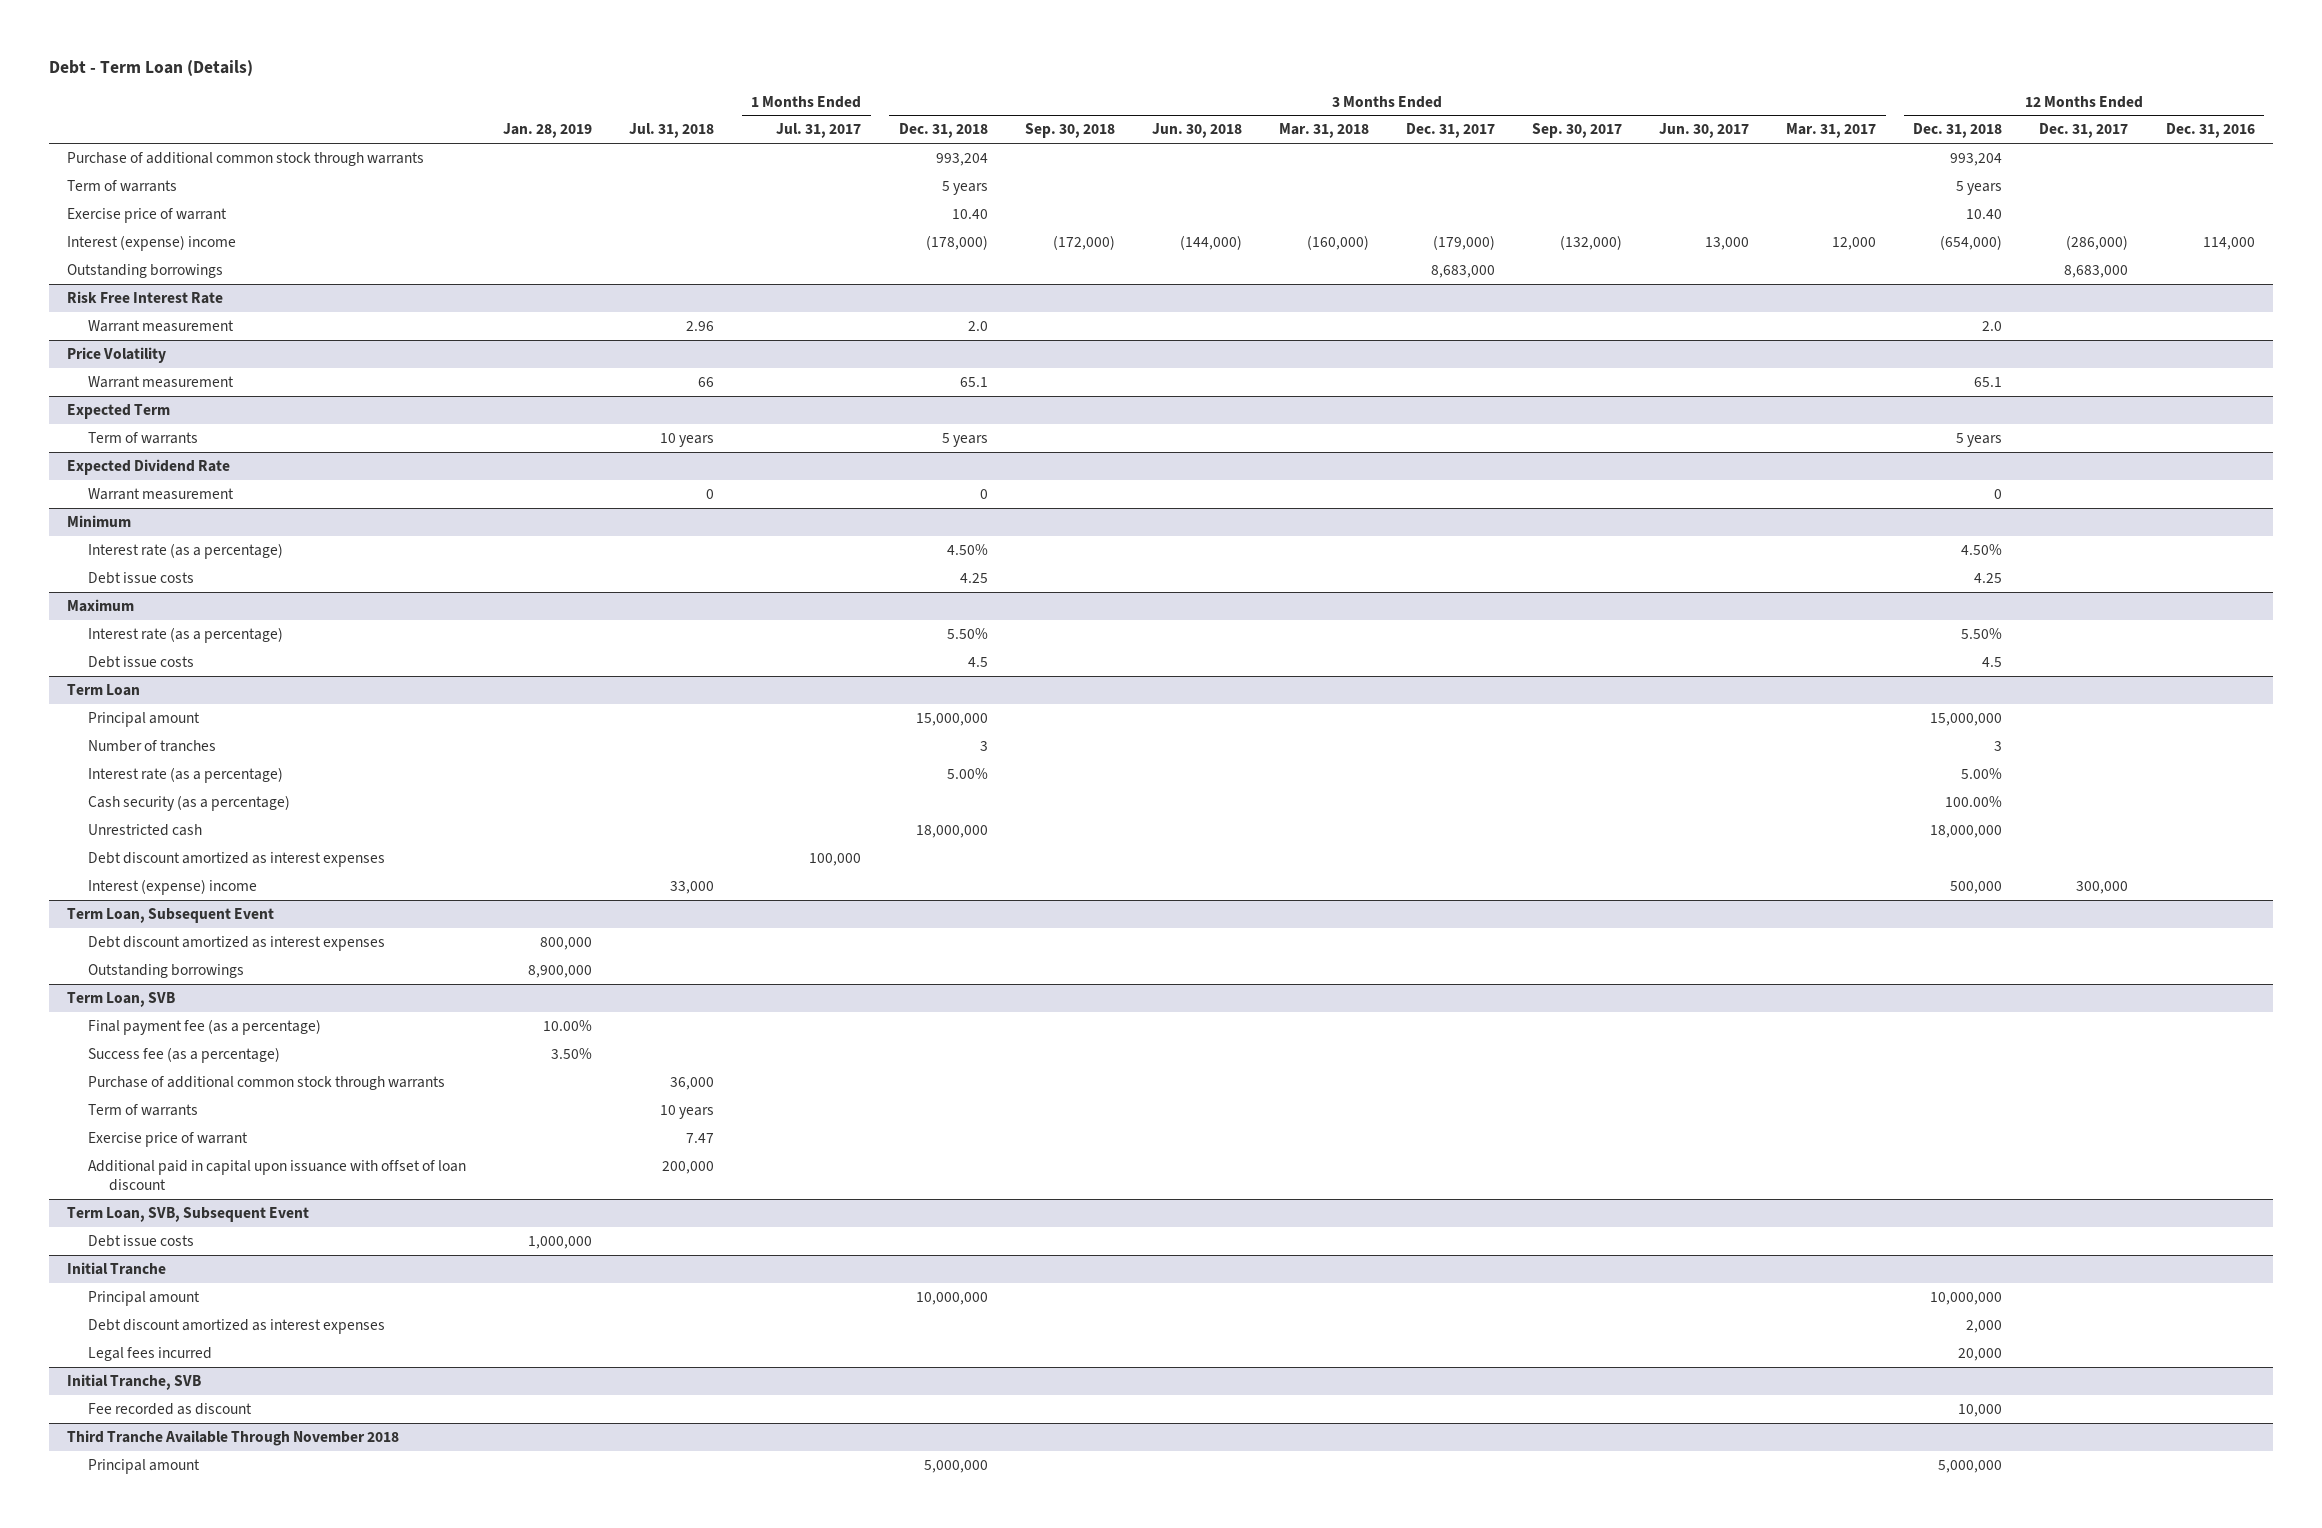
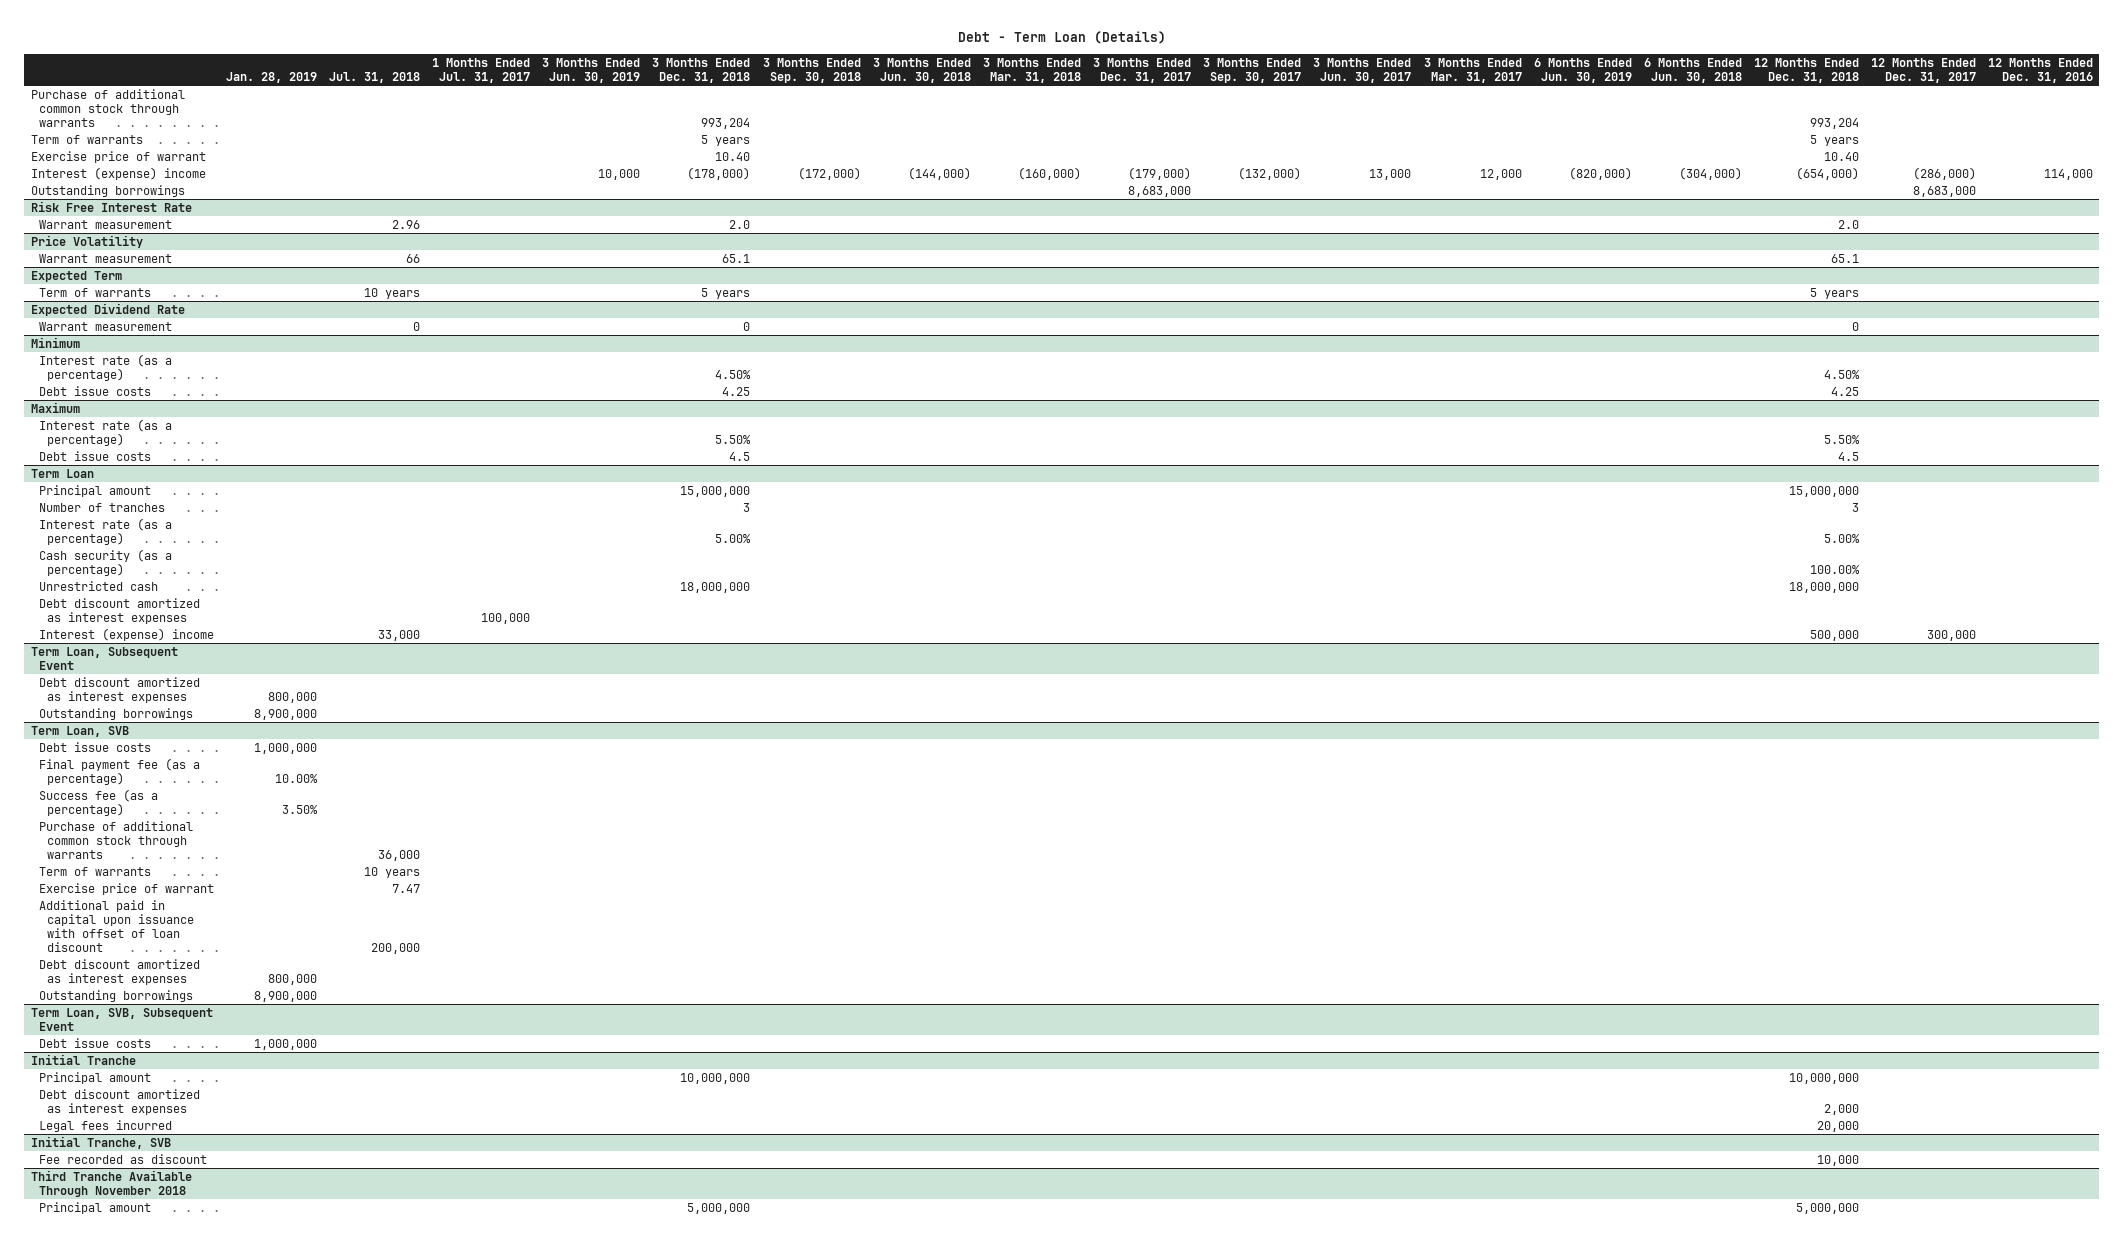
none -> [542,57,641,83] 3 Months Ended Jun. 30, 2019
none -> [1533,57,1632,83] 6 Months Ended Jun. 30, 2019
none -> [1643,57,1742,83] 6 Months Ended Jun. 30, 2018
none -> [38,741,151,752] Debt issue costs
none -> [38,958,200,985] Debt discount amortized as interest expenses
none -> [38,989,193,1002] Outstanding borrowings

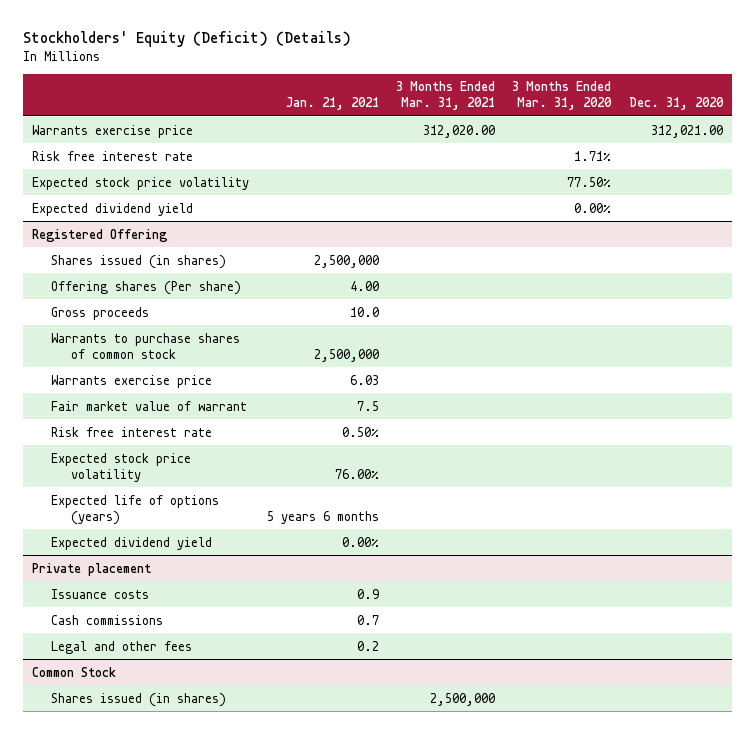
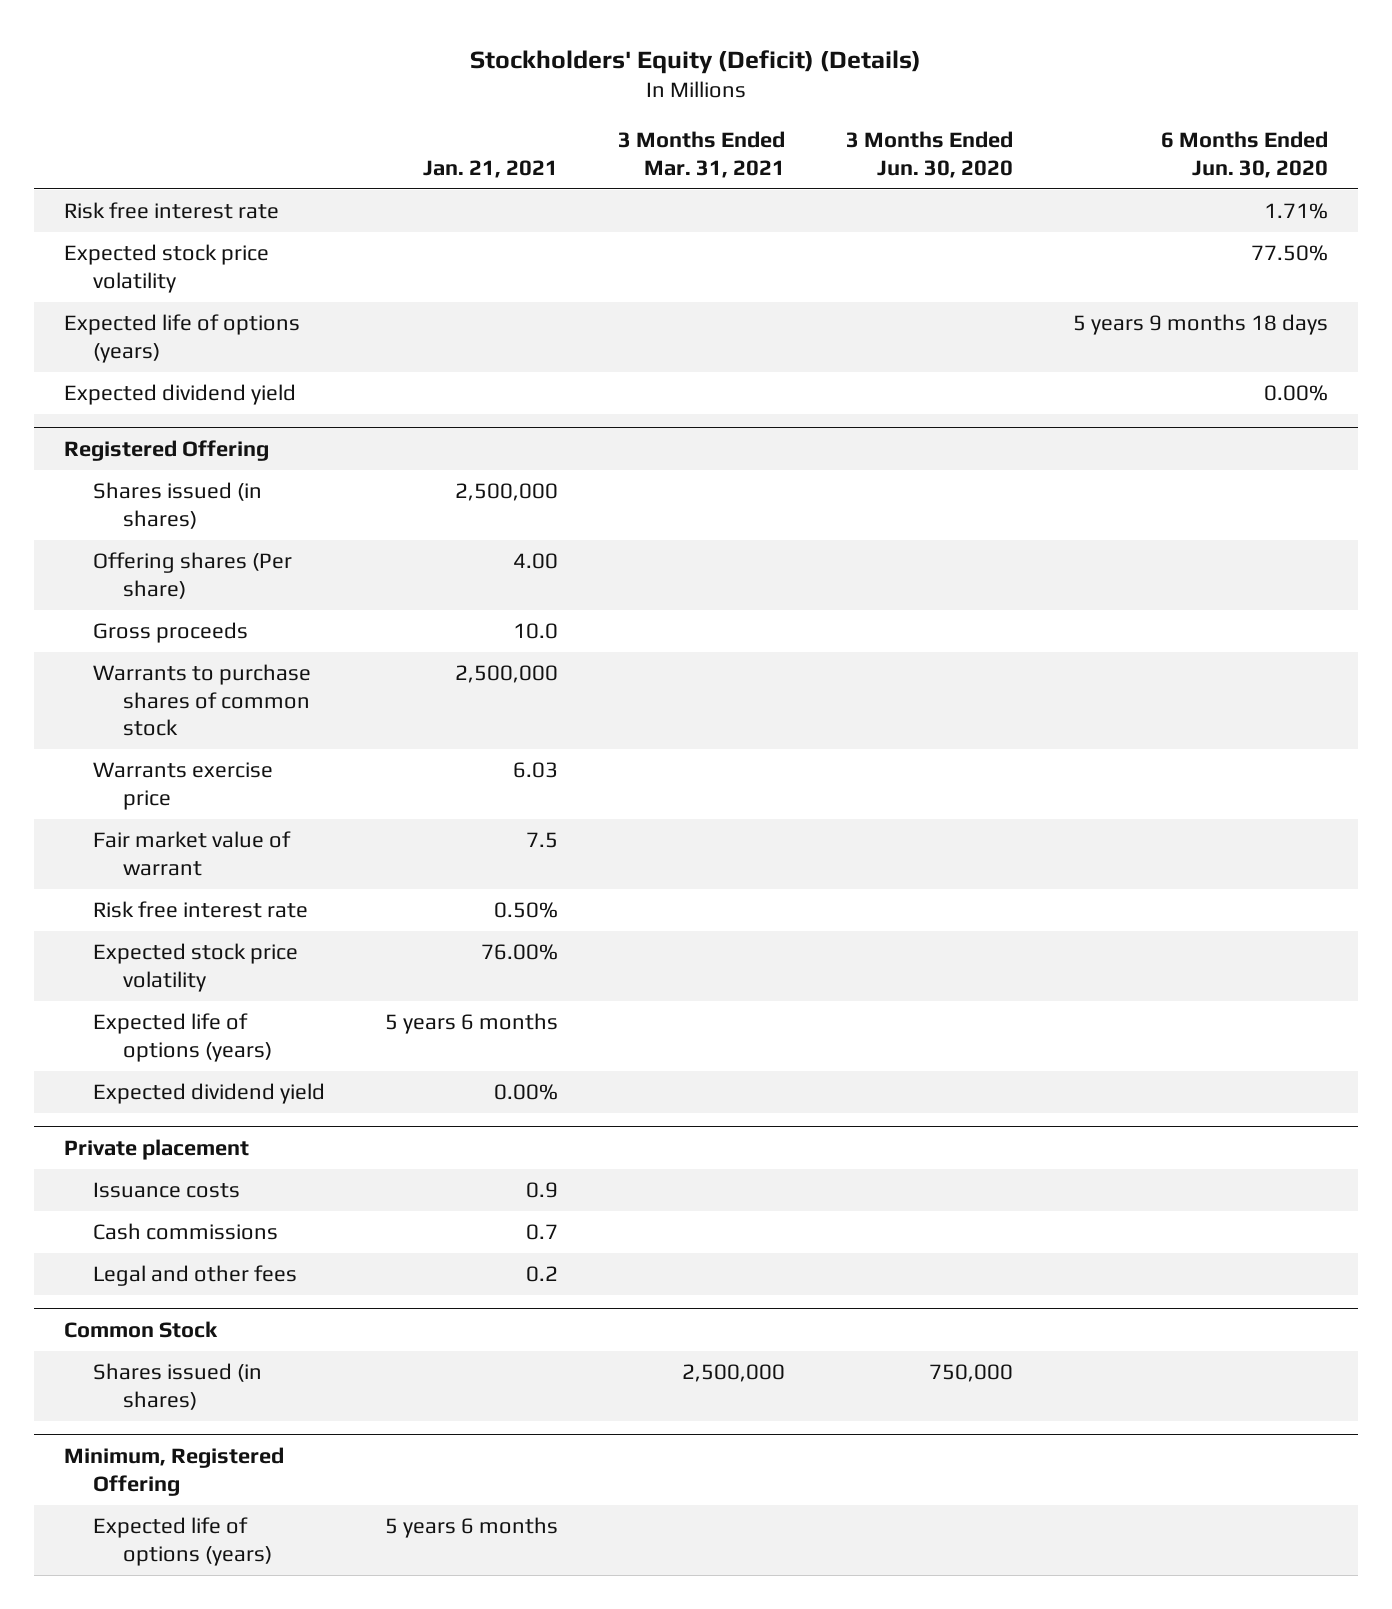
[512,81,613,111] 3 Months Ended Mar. 31, 2020 -> none
[628,97,724,111] Dec. 31, 2020 -> none
none -> [845,131,1013,178] 3 Months Ended Jun. 30, 2020
none -> [1160,131,1328,178] 6 Months Ended Jun. 30, 2020
[32,124,194,138] Warrants exercise price -> none
none -> [63,314,300,363] Expected life of options (years)
none -> [63,1447,284,1496] Minimum, Registered Offering
none -> [93,1517,272,1566] Expected life of options (years)

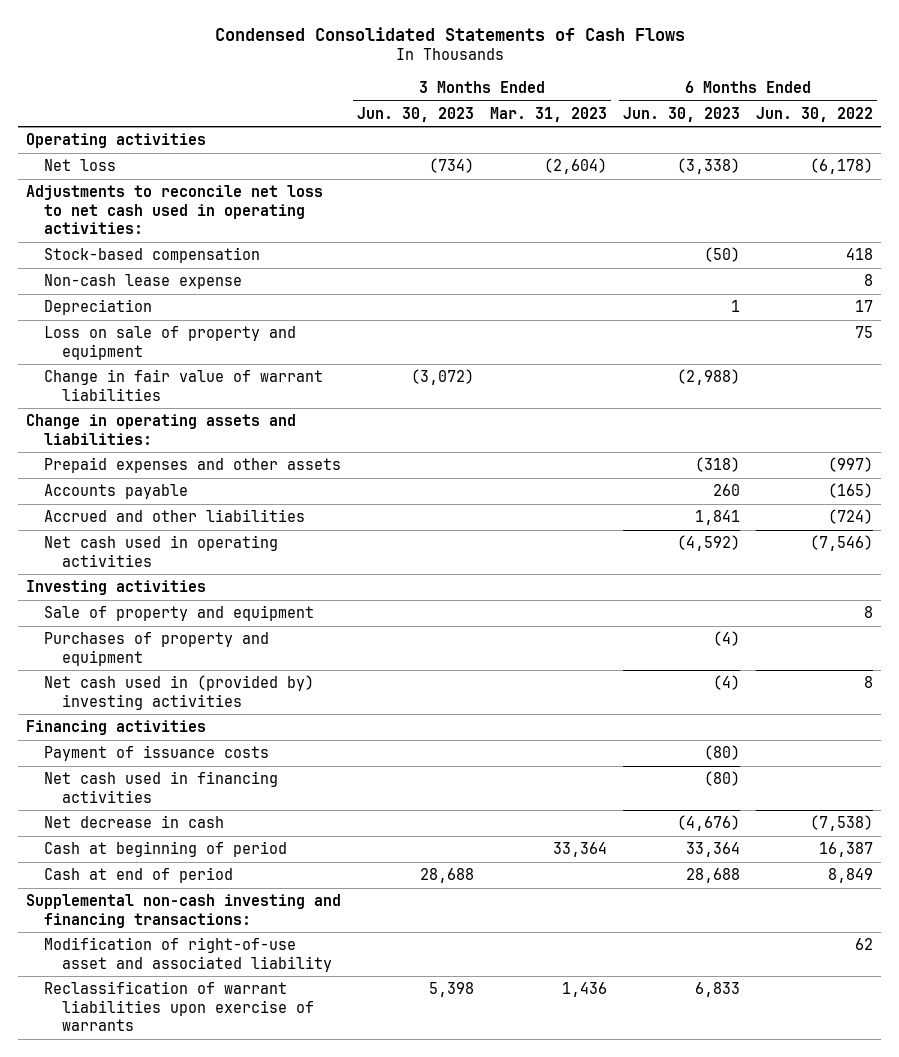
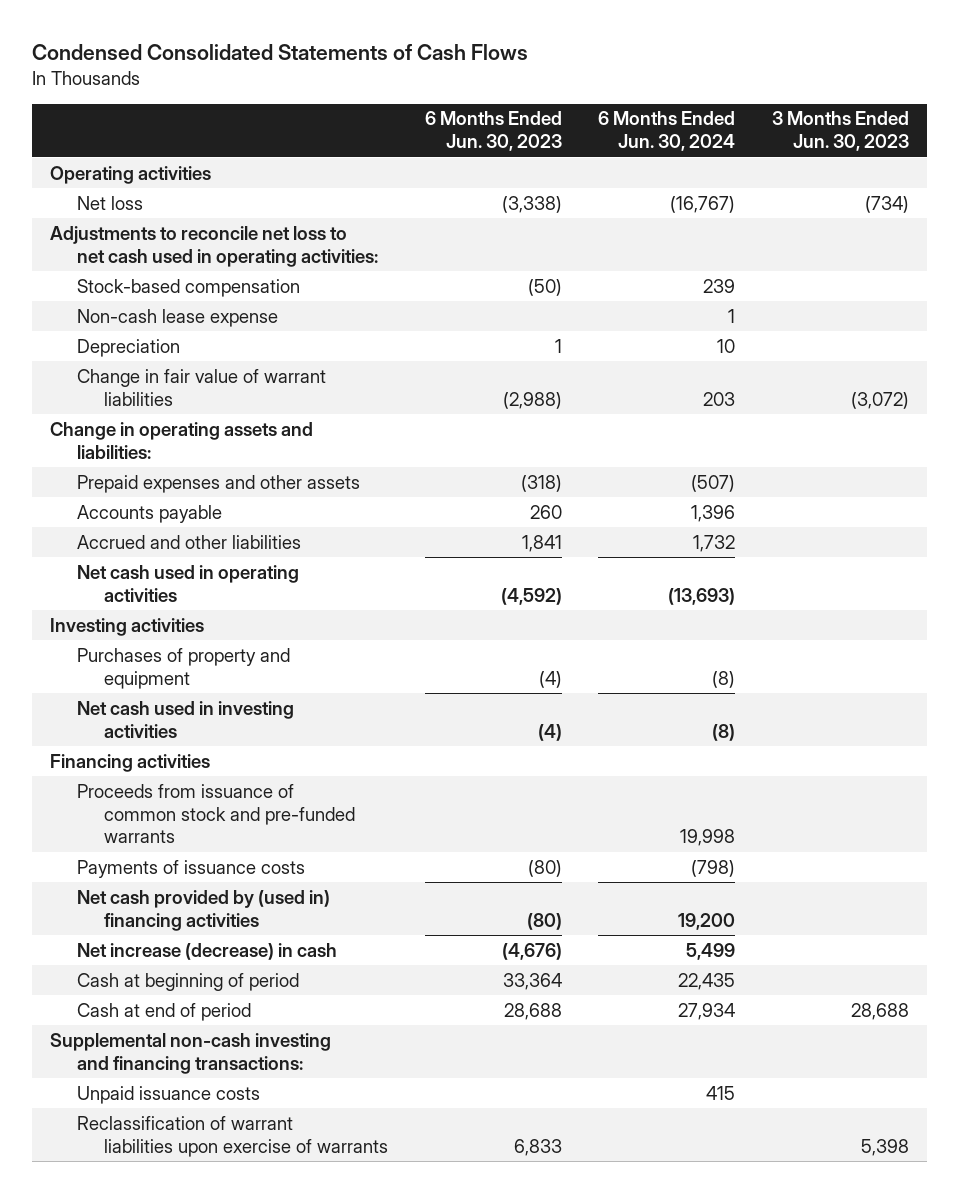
[490,106,608,122] Mar. 31, 2023 -> none
[756,106,874,122] Jun. 30, 2022 -> none
none -> [598,111,736,152] 6 Months Ended Jun. 30, 2024
[44,326,297,360] Loss on sale of property and equipment -> none
[44,605,315,622] Sale of property and equipment -> none
[44,675,315,710] Net cash used in (provided by) investing activities -> [77,700,295,738] Net cash used in investing activities
none -> [77,783,356,844] Proceeds from issuance of common stock and pre-funded warrants
[44,745,270,762] Payment of issuance costs -> [77,859,306,878] Payments of issuance costs
[44,771,279,803] Net cash used in financing activities -> [77,889,331,931] Net cash provided by (used in) financing activities
[44,815,225,829] Net decrease in cash -> [77,942,338,960] Net increase (decrease) in cash
[44,937,333,972] Modification of right-of-use asset and associated liability -> none
none -> [77,1085,261,1104] Unpaid issuance costs

